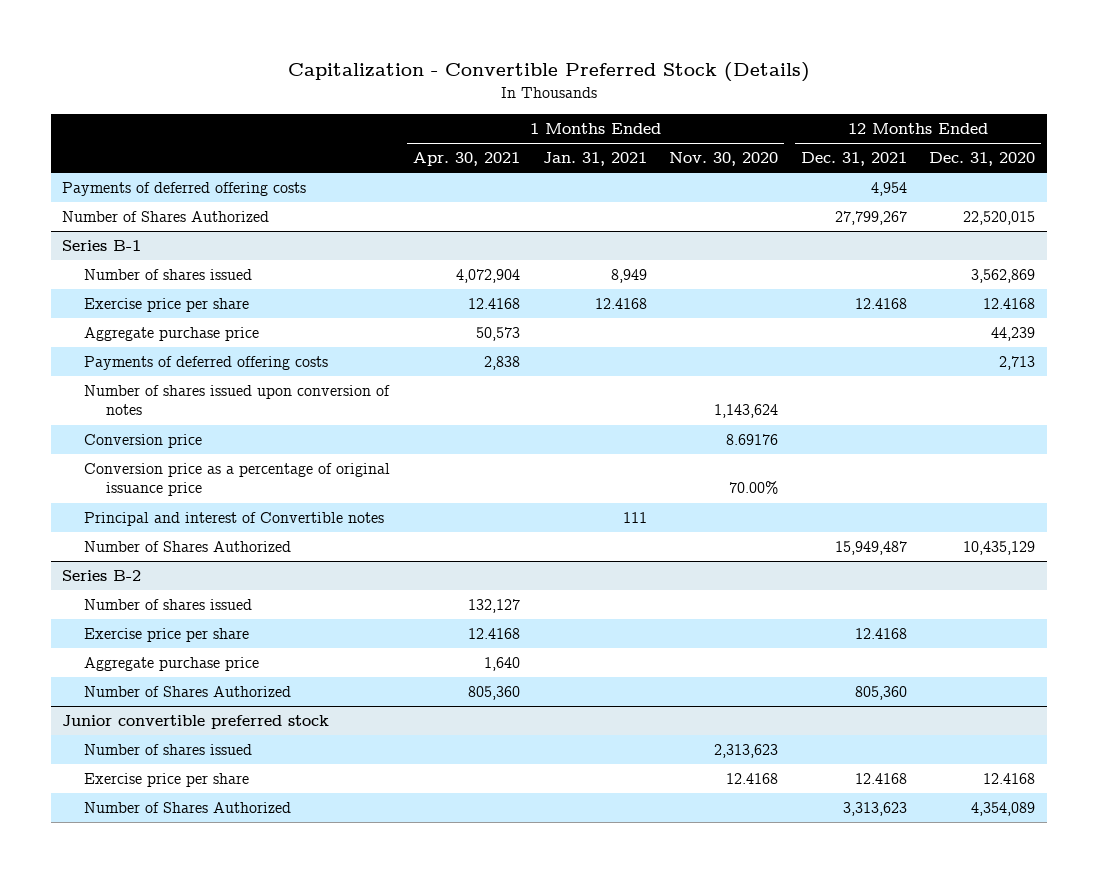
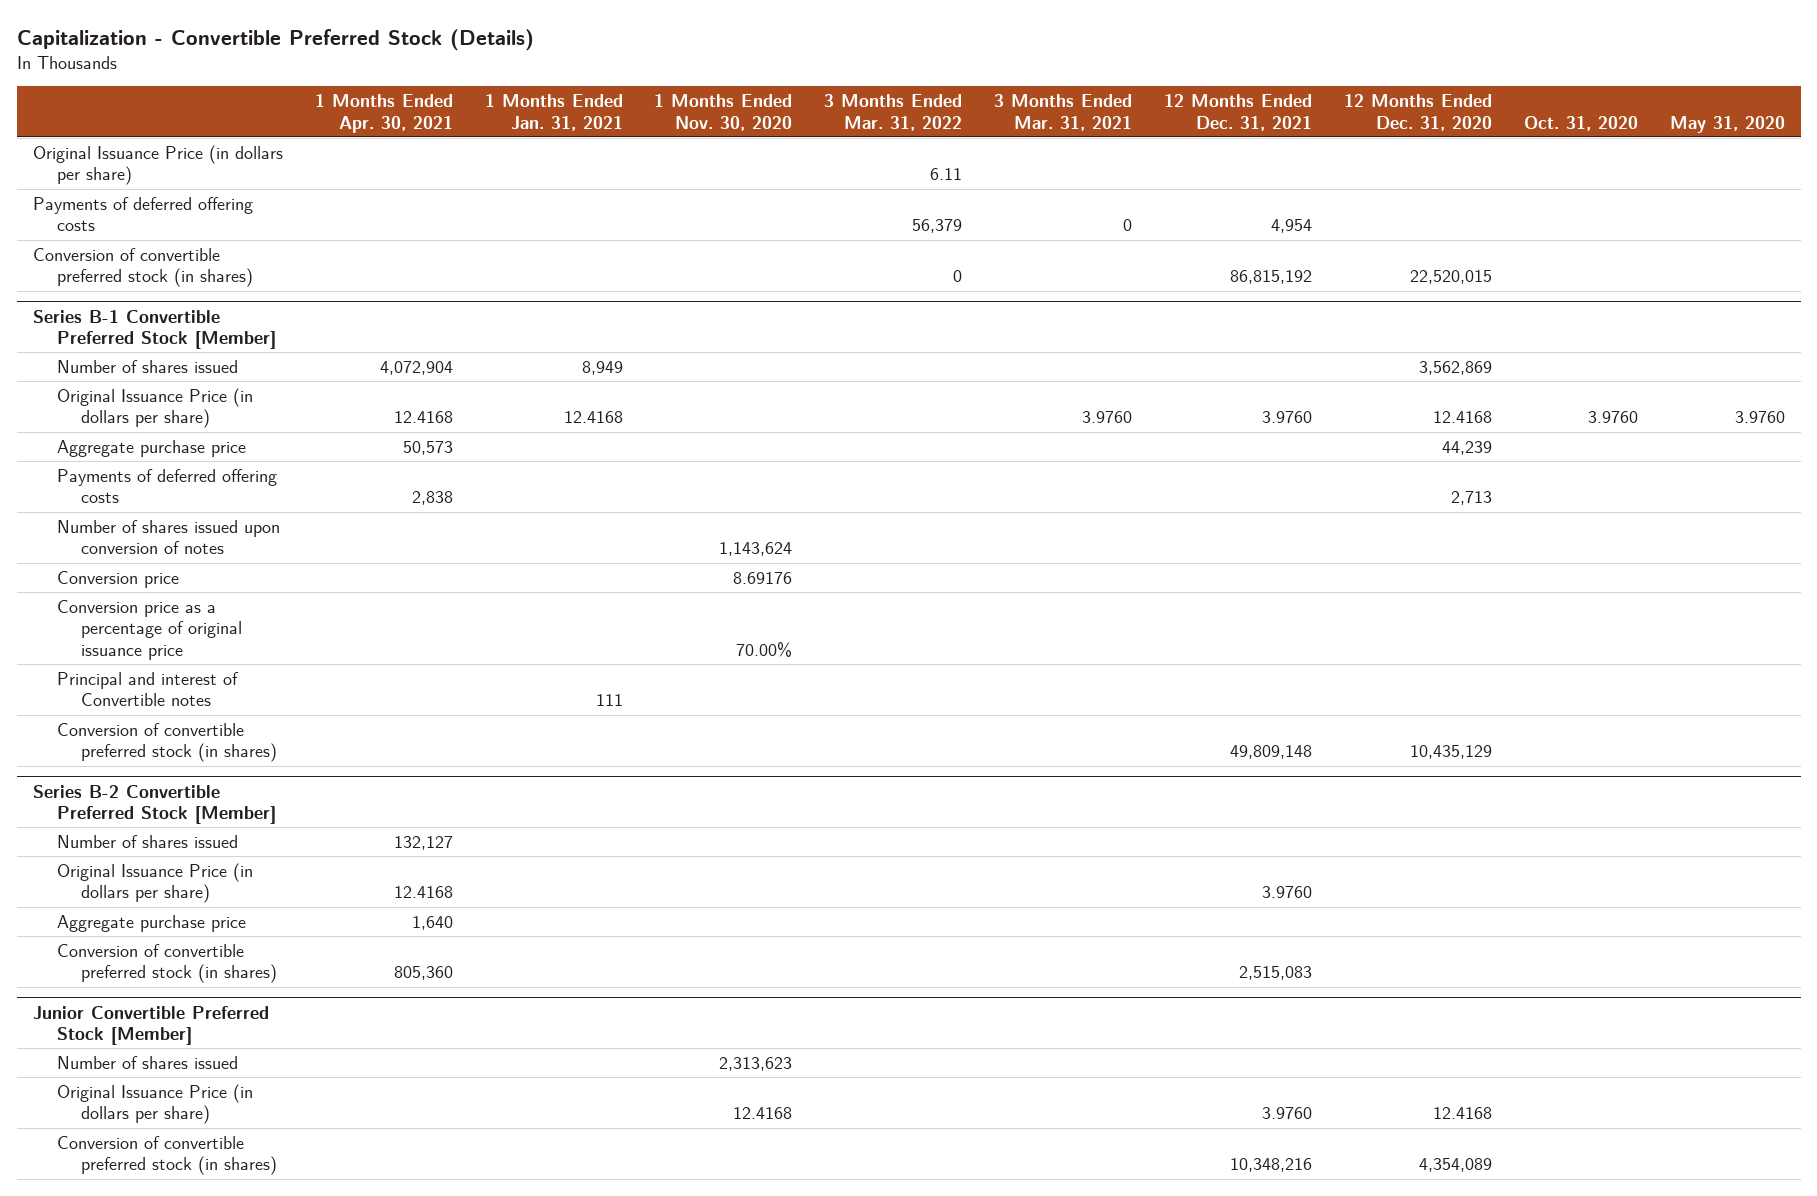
none -> [824,93,963,131] 3 Months Ended Mar. 31, 2022
none -> [994,93,1133,131] 3 Months Ended Mar. 31, 2021
none -> [1523,115,1638,131] Oct. 31, 2020
none -> [1669,115,1785,133] May 31, 2020
none -> [32,144,283,186] Original Issuance Price (in dollars per share)
[62,211,270,223] Number of Shares Authorized -> [32,247,253,288] Conversion of convertible preferred stock (in shares)
[834,211,907,226] 27,799,267 -> [1230,270,1313,285] 86,815,192
[62,240,142,252] Series B-1 -> [32,309,276,350] Series B-1 Convertible Preferred Stock [Member]
[84,298,250,313] Exercise price per share -> [56,387,253,429] Original Issuance Price (in dollars per share)
[854,298,907,310] 12.4168 -> [1262,411,1313,424] 3.9760
[84,541,292,553] Number of Shares Authorized -> [56,722,277,763] Conversion of convertible preferred stock (in shares)
[834,541,907,556] 15,949,487 -> [1230,745,1313,760] 49,809,148
[62,570,142,582] Series B-2 -> [32,784,276,825] Series B-2 Convertible Preferred Stock [Member]
[84,628,250,643] Exercise price per share -> [56,862,253,904] Original Issuance Price (in dollars per share)
[854,628,907,640] 12.4168 -> [1262,886,1313,899] 3.9760
[84,686,292,698] Number of Shares Authorized -> [56,943,277,984] Conversion of convertible preferred stock (in shares)
[854,686,907,701] 805,360 -> [1239,966,1313,981] 2,515,083
[62,715,330,730] Junior convertible preferred stock -> [32,1005,269,1046] Junior Convertible Preferred Stock [Member]
[84,773,250,788] Exercise price per share -> [56,1083,253,1125] Original Issuance Price (in dollars per share)
[854,773,907,785] 12.4168 -> [1262,1107,1313,1120] 3.9760
[84,802,292,814] Number of Shares Authorized -> [56,1135,277,1176] Conversion of convertible preferred stock (in shares)
[842,802,907,817] 3,313,623 -> [1230,1158,1313,1173] 10,348,216

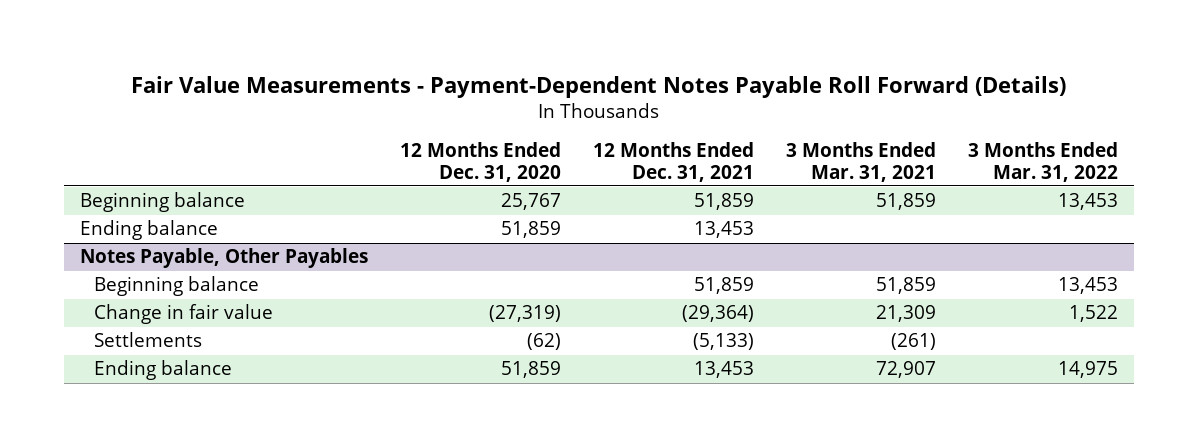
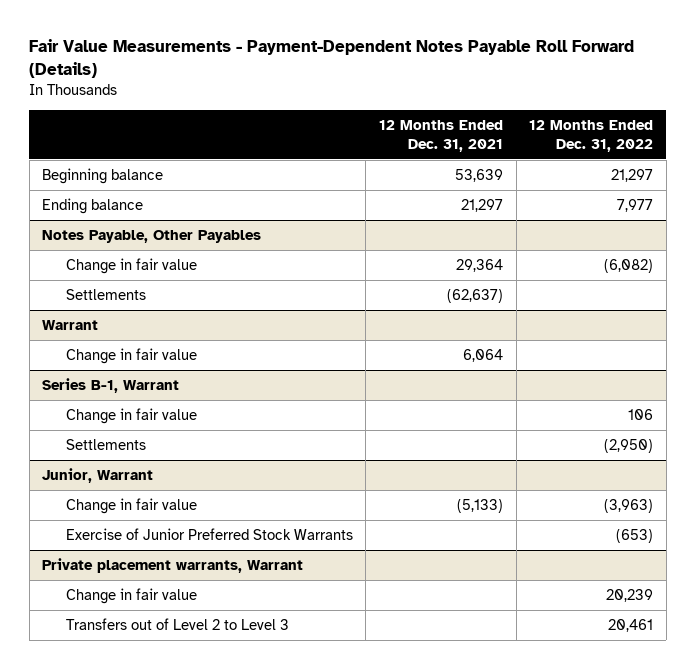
[399,141,561,182] 12 Months Ended Dec. 31, 2020 -> none
[786,141,937,182] 3 Months Ended Mar. 31, 2021 -> none
[968,141,1119,182] 3 Months Ended Mar. 31, 2022 -> none
none -> [529,119,654,152] 12 Months Ended Dec. 31, 2022
[694,193,755,211] 51,859 -> [454,168,503,182] 53,639
[694,221,755,239] 13,453 -> [460,198,503,212] 21,297
[94,276,260,297] Beginning balance -> none
[94,360,233,381] Ending balance -> none
[682,305,755,323] (29,364) -> [455,258,503,272] 29,364
[693,333,755,351] (5,133) -> [446,288,503,303] (62,637)
none -> [42,319,99,330] Warrant
none -> [65,347,197,364] Change in fair value
none -> [42,377,180,393] Series B-1, Warrant
none -> [65,407,197,424] Change in fair value
none -> [65,438,146,450] Settlements
none -> [42,467,154,483] Junior, Warrant
none -> [65,497,197,514] Change in fair value
none -> [65,527,353,540] Exercise of Junior Preferred Stock Warrants
none -> [42,557,304,573] Private placement warrants, Warrant
none -> [65,587,197,604] Change in fair value
none -> [65,617,289,630] Transfers out of Level 2 to Level 3

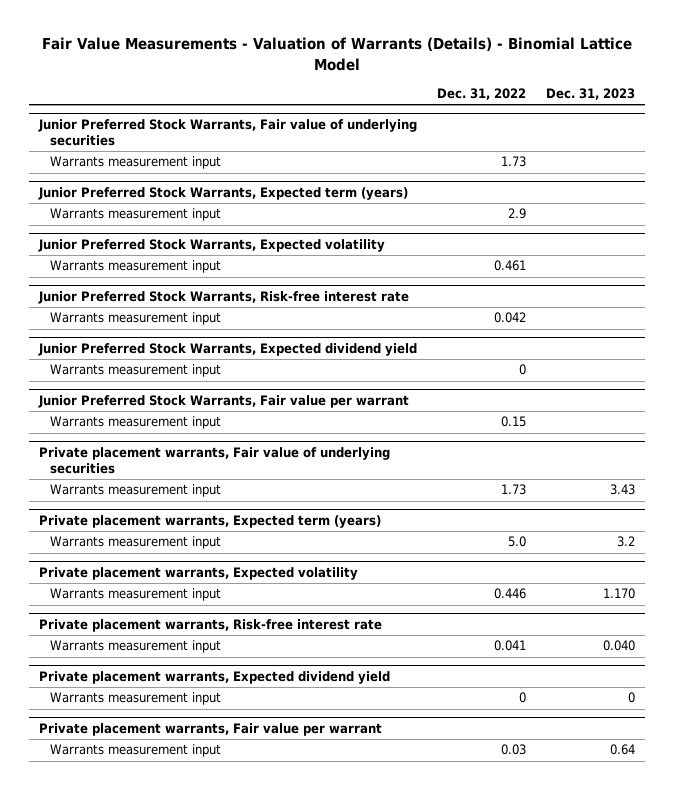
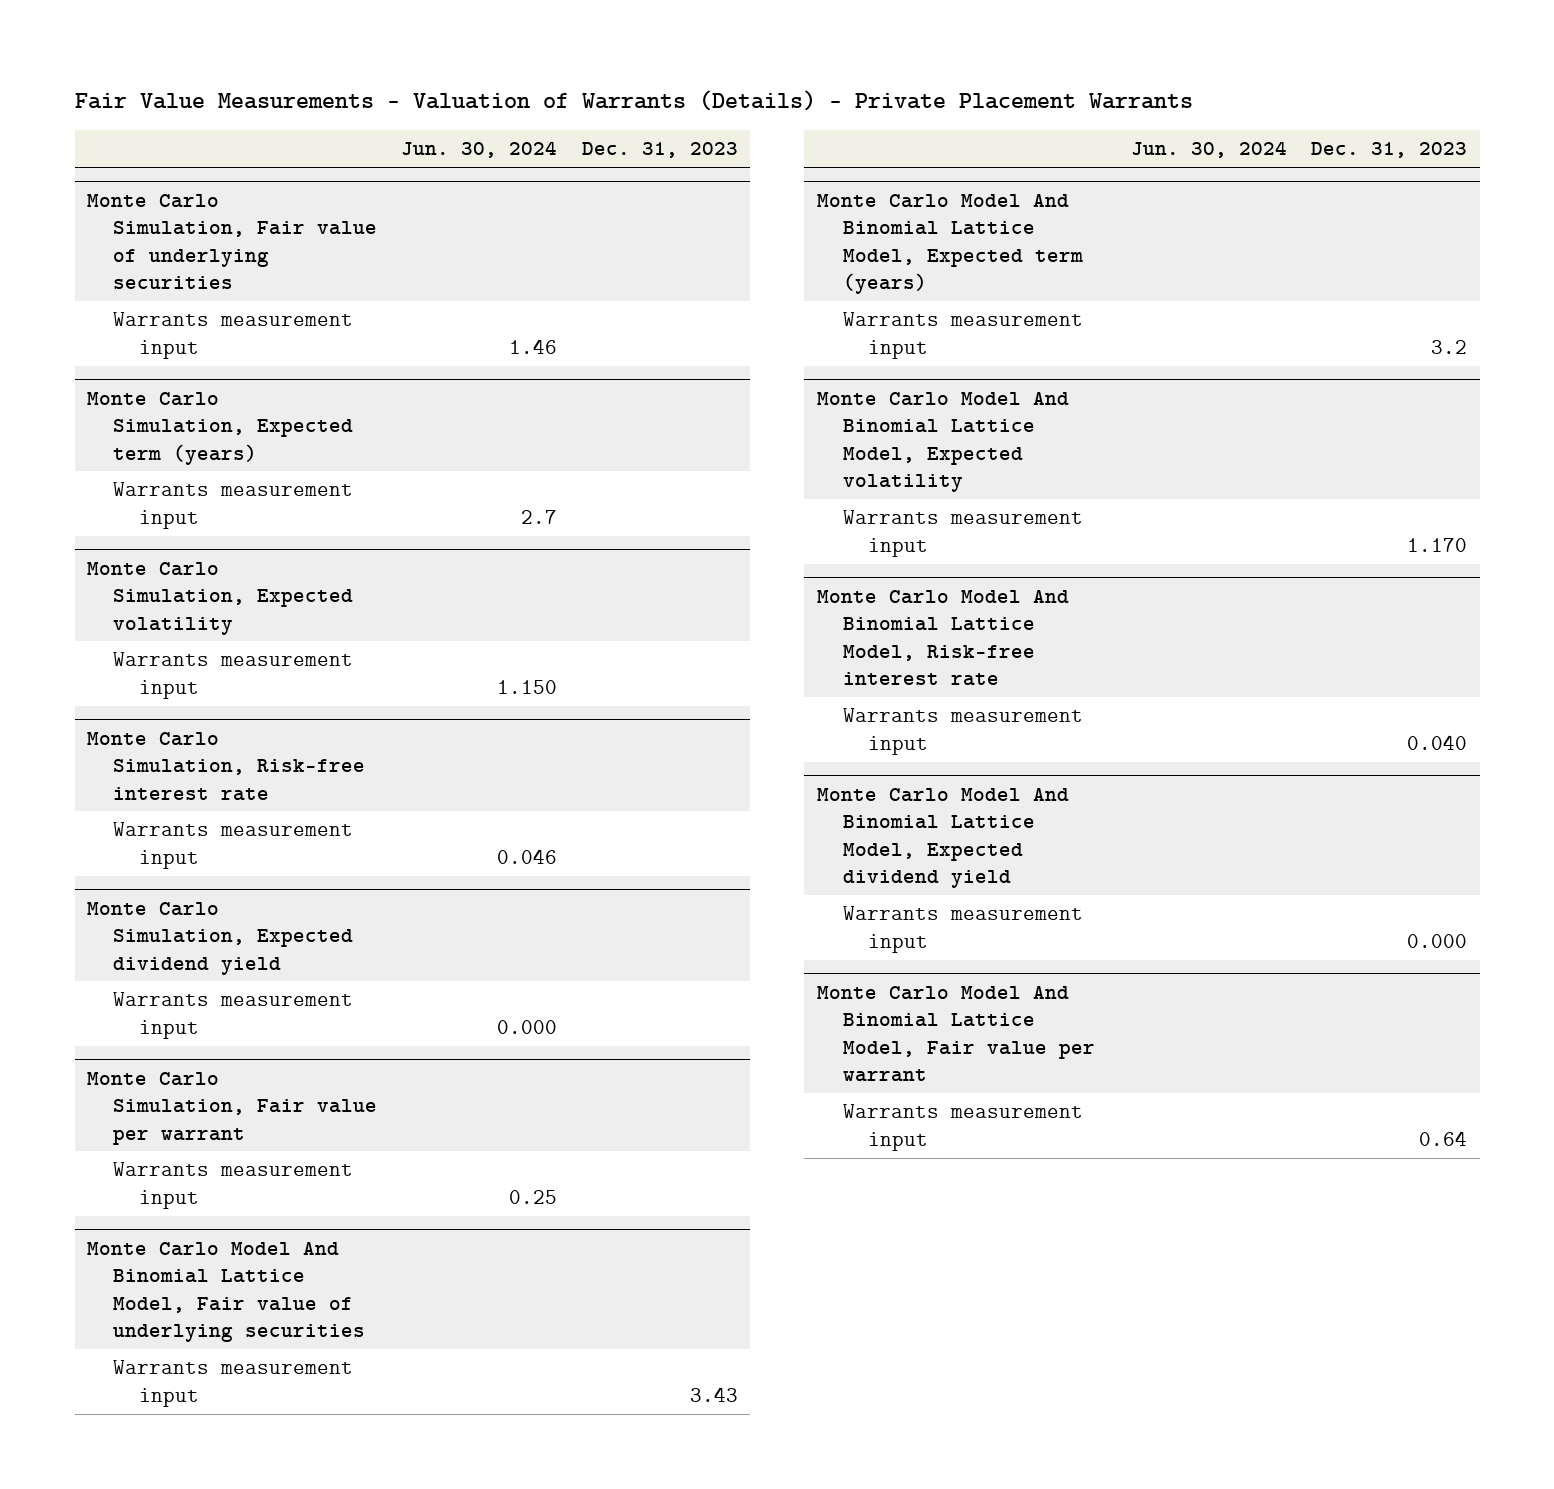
[42,37,633,71] Fair Value Measurements - Valuation of Warrants (Details) - Binomial Lattice Model -> [74,90,1193,112] Fair Value Measurements - Valuation of Warrants (Details) - Private Placement Warrants
[437,87,527,100] Dec. 31, 2022 -> none
none -> [401,141,558,159] Jun. 30, 2024
[38,118,418,147] Junior Preferred Stock Warrants, Fair value of underlying securities -> none
[49,156,221,170] Warrants measurement input -> none
[38,186,409,200] Junior Preferred Stock Warrants, Expected term (years) -> none
[49,208,221,222] Warrants measurement input -> none
[38,238,386,252] Junior Preferred Stock Warrants, Expected volatility -> none
[49,260,221,274] Warrants measurement input -> none
[38,290,410,304] Junior Preferred Stock Warrants, Risk-free interest rate -> none
[49,312,221,326] Warrants measurement input -> none
[38,342,418,356] Junior Preferred Stock Warrants, Expected dividend yield -> none
[49,364,221,378] Warrants measurement input -> none
[38,394,410,408] Junior Preferred Stock Warrants, Fair value per warrant -> none
[49,416,221,430] Warrants measurement input -> none
none -> [86,193,377,289] Monte Carlo Simulation, Fair value of underlying securities
none -> [112,312,353,359] Warrants measurement input
none -> [86,391,353,465] Monte Carlo Simulation, Expected term (years)
none -> [112,482,353,529] Warrants measurement input
none -> [86,561,353,635] Monte Carlo Simulation, Expected volatility
none -> [112,652,353,699] Warrants measurement input
none -> [86,731,365,801] Monte Carlo Simulation, Risk-free interest rate
none -> [112,822,353,869] Warrants measurement input
none -> [86,901,353,975] Monte Carlo Simulation, Expected dividend yield
none -> [112,992,353,1039] Warrants measurement input
none -> [86,1071,377,1145] Monte Carlo Simulation, Fair value per warrant
none -> [112,1162,353,1209] Warrants measurement input
[39,446,391,475] Private placement warrants, Fair value of underlying securities -> [86,1241,365,1342] Monte Carlo Model And Binomial Lattice Model, Fair value of underlying securities
[39,514,382,528] Private placement warrants, Expected term (years) -> [816,193,1083,294] Monte Carlo Model And Binomial Lattice Model, Expected term (years)
[39,566,359,580] Private placement warrants, Expected volatility -> [816,391,1069,492] Monte Carlo Model And Binomial Lattice Model, Expected volatility
[39,618,383,632] Private placement warrants, Risk-free interest rate -> [816,589,1069,686] Monte Carlo Model And Binomial Lattice Model, Risk-free interest rate
[39,670,391,684] Private placement warrants, Expected dividend yield -> none
[49,692,221,706] Warrants measurement input -> none
none -> [816,787,1069,888] Monte Carlo Model And Binomial Lattice Model, Expected dividend yield
none -> [842,906,1083,953] Warrants measurement input
[39,722,383,736] Private placement warrants, Fair value per warrant -> [816,985,1095,1082] Monte Carlo Model And Binomial Lattice Model, Fair value per warrant

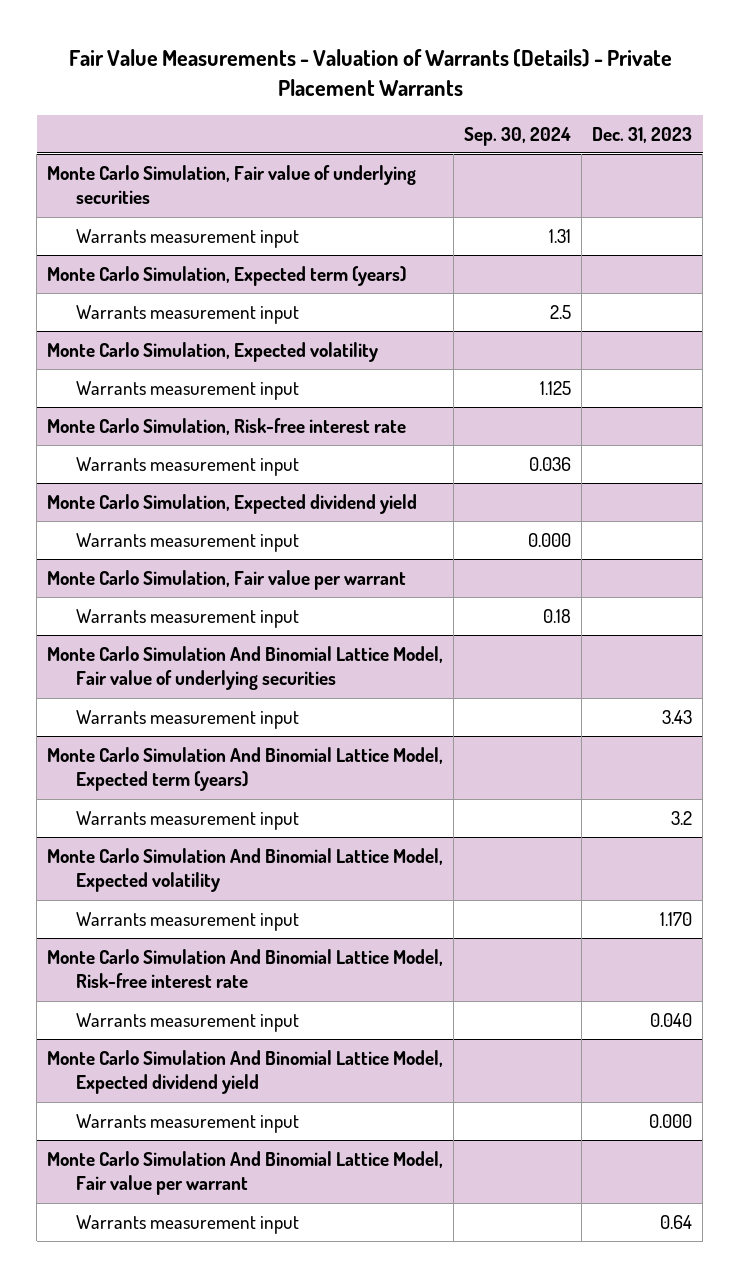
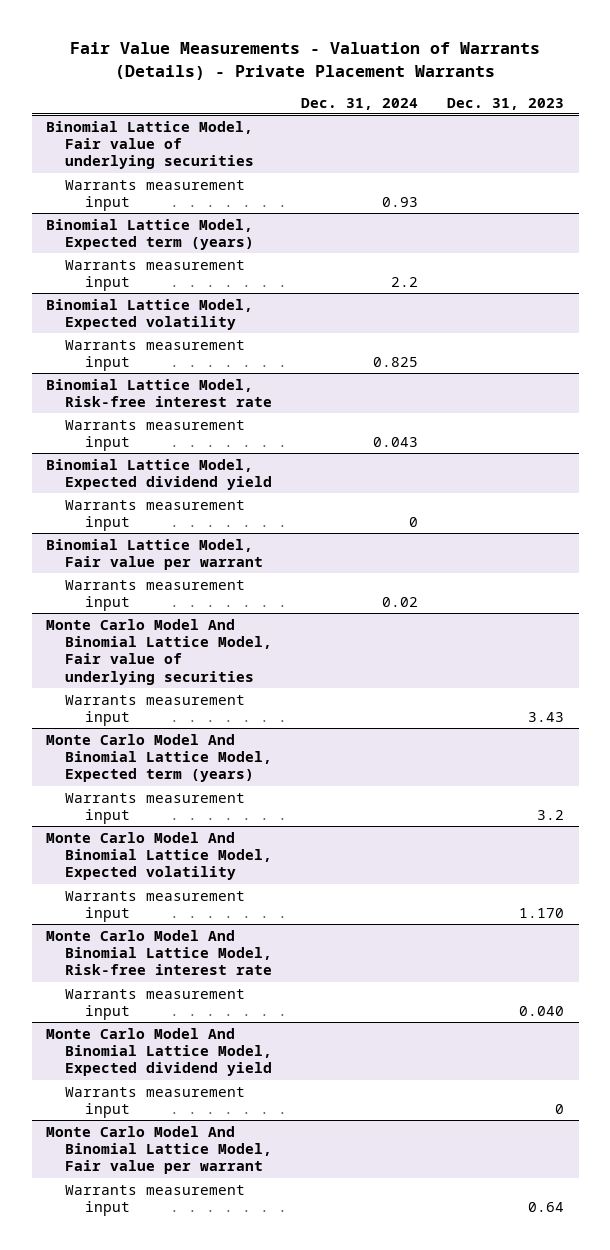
[464,126,572,146] Sep. 30, 2024 -> none
none -> [301,97,419,110] Dec. 31, 2024
[47,164,417,205] Monte Carlo Simulation, Fair value of underlying securities -> none
[76,228,300,248] Warrants measurement input -> none
[47,265,407,286] Monte Carlo Simulation, Expected term (years) -> none
[76,304,300,324] Warrants measurement input -> none
[47,341,379,362] Monte Carlo Simulation, Expected volatility -> none
[76,380,300,400] Warrants measurement input -> none
[47,417,407,435] Monte Carlo Simulation, Risk-free interest rate -> none
[76,456,300,476] Warrants measurement input -> none
[47,493,418,514] Monte Carlo Simulation, Expected dividend yield -> none
[76,532,300,552] Warrants measurement input -> none
[47,569,407,590] Monte Carlo Simulation, Fair value per warrant -> none
[76,608,300,628] Warrants measurement input -> none
none -> [46,120,255,170] Binomial Lattice Model, Fair value of underlying securities
none -> [65,179,246,211] Warrants measurement input
none -> [46,218,255,250] Binomial Lattice Model, Expected term (years)
none -> [65,259,246,291] Warrants measurement input
none -> [46,298,254,330] Binomial Lattice Model, Expected volatility
none -> [65,339,246,371] Warrants measurement input
none -> [46,378,273,407] Binomial Lattice Model, Risk-free interest rate
none -> [65,419,246,451] Warrants measurement input
none -> [46,458,273,490] Binomial Lattice Model, Expected dividend yield
none -> [65,499,246,531] Warrants measurement input
none -> [46,538,264,570] Binomial Lattice Model, Fair value per warrant
none -> [65,579,246,611] Warrants measurement input
[47,645,444,691] Monte Carlo Simulation And Binomial Lattice Model, Fair value of underlying securities -> [46,618,273,685] Monte Carlo Model And Binomial Lattice Model, Fair value of underlying securities
[47,746,444,792] Monte Carlo Simulation And Binomial Lattice Model, Expected term (years) -> [46,733,273,783] Monte Carlo Model And Binomial Lattice Model, Expected term (years)
[47,847,444,893] Monte Carlo Simulation And Binomial Lattice Model, Expected volatility -> [46,831,273,881] Monte Carlo Model And Binomial Lattice Model, Expected volatility
[47,948,444,989] Monte Carlo Simulation And Binomial Lattice Model, Risk-free interest rate -> [46,929,273,976] Monte Carlo Model And Binomial Lattice Model, Risk-free interest rate
[47,1049,444,1095] Monte Carlo Simulation And Binomial Lattice Model, Expected dividend yield -> [46,1027,273,1077] Monte Carlo Model And Binomial Lattice Model, Expected dividend yield
[649,1113,693,1128] 0.000 -> [555,1103,565,1114] 0
[47,1150,444,1196] Monte Carlo Simulation And Binomial Lattice Model, Fair value per warrant -> [46,1125,273,1175] Monte Carlo Model And Binomial Lattice Model, Fair value per warrant

